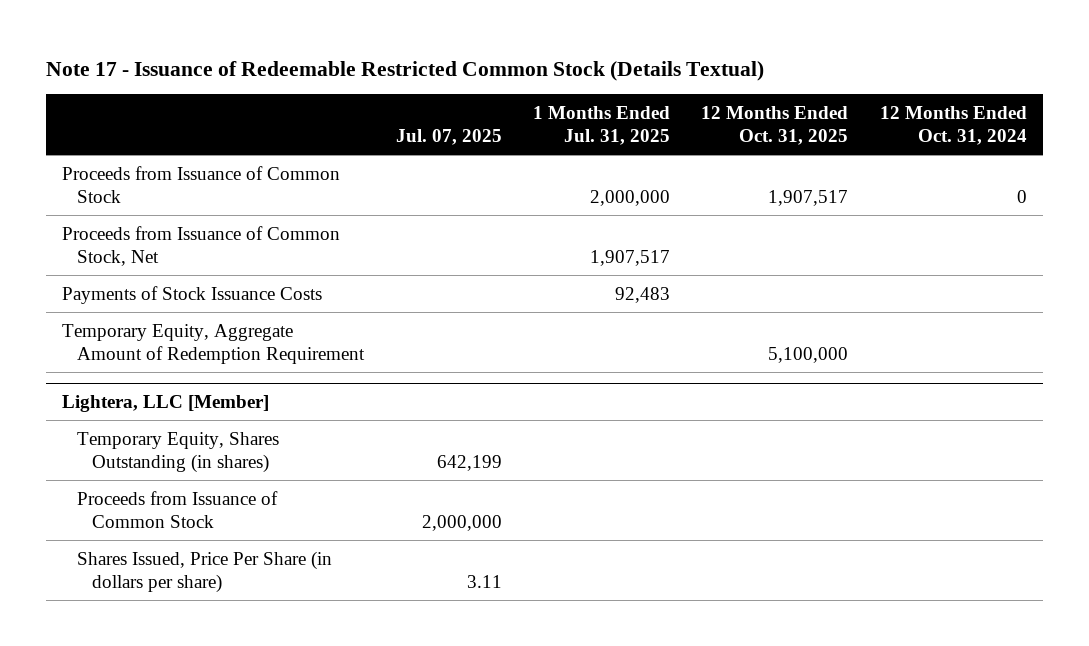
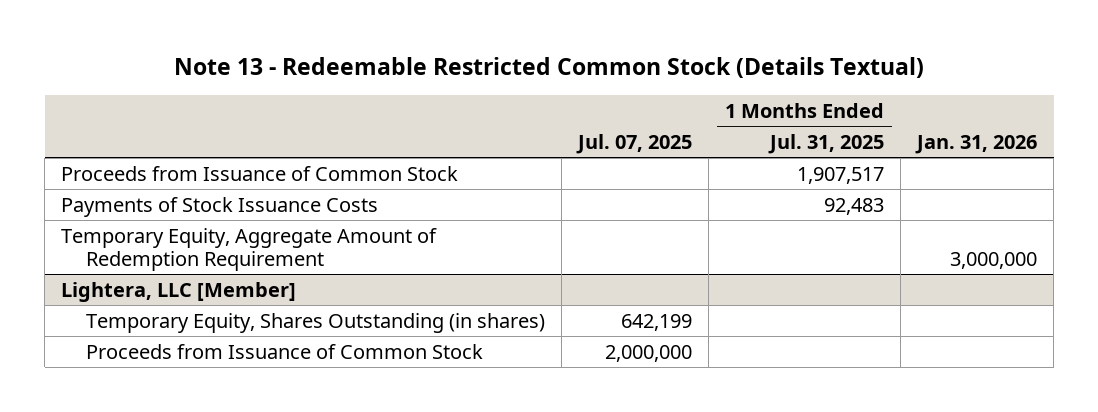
[46,60,765,81] Note 17 - Issuance of Redeemable Restricted Common Stock (Details Textual) -> [174,57,925,79] Note 13 - Redeemable Restricted Common Stock (Details Textual)
[701,106,849,146] 12 Months Ended Oct. 31, 2025 -> none
[879,106,1027,146] 12 Months Ended Oct. 31, 2024 -> none
none -> [915,134,1038,154] Jan. 31, 2026
[61,225,340,266] Proceeds from Issuance of Common Stock, Net -> none
[589,189,670,206] 2,000,000 -> [797,166,885,184] 1,907,517
[77,550,333,593] Shares Issued, Price Per Share (in dollars per share) -> none

